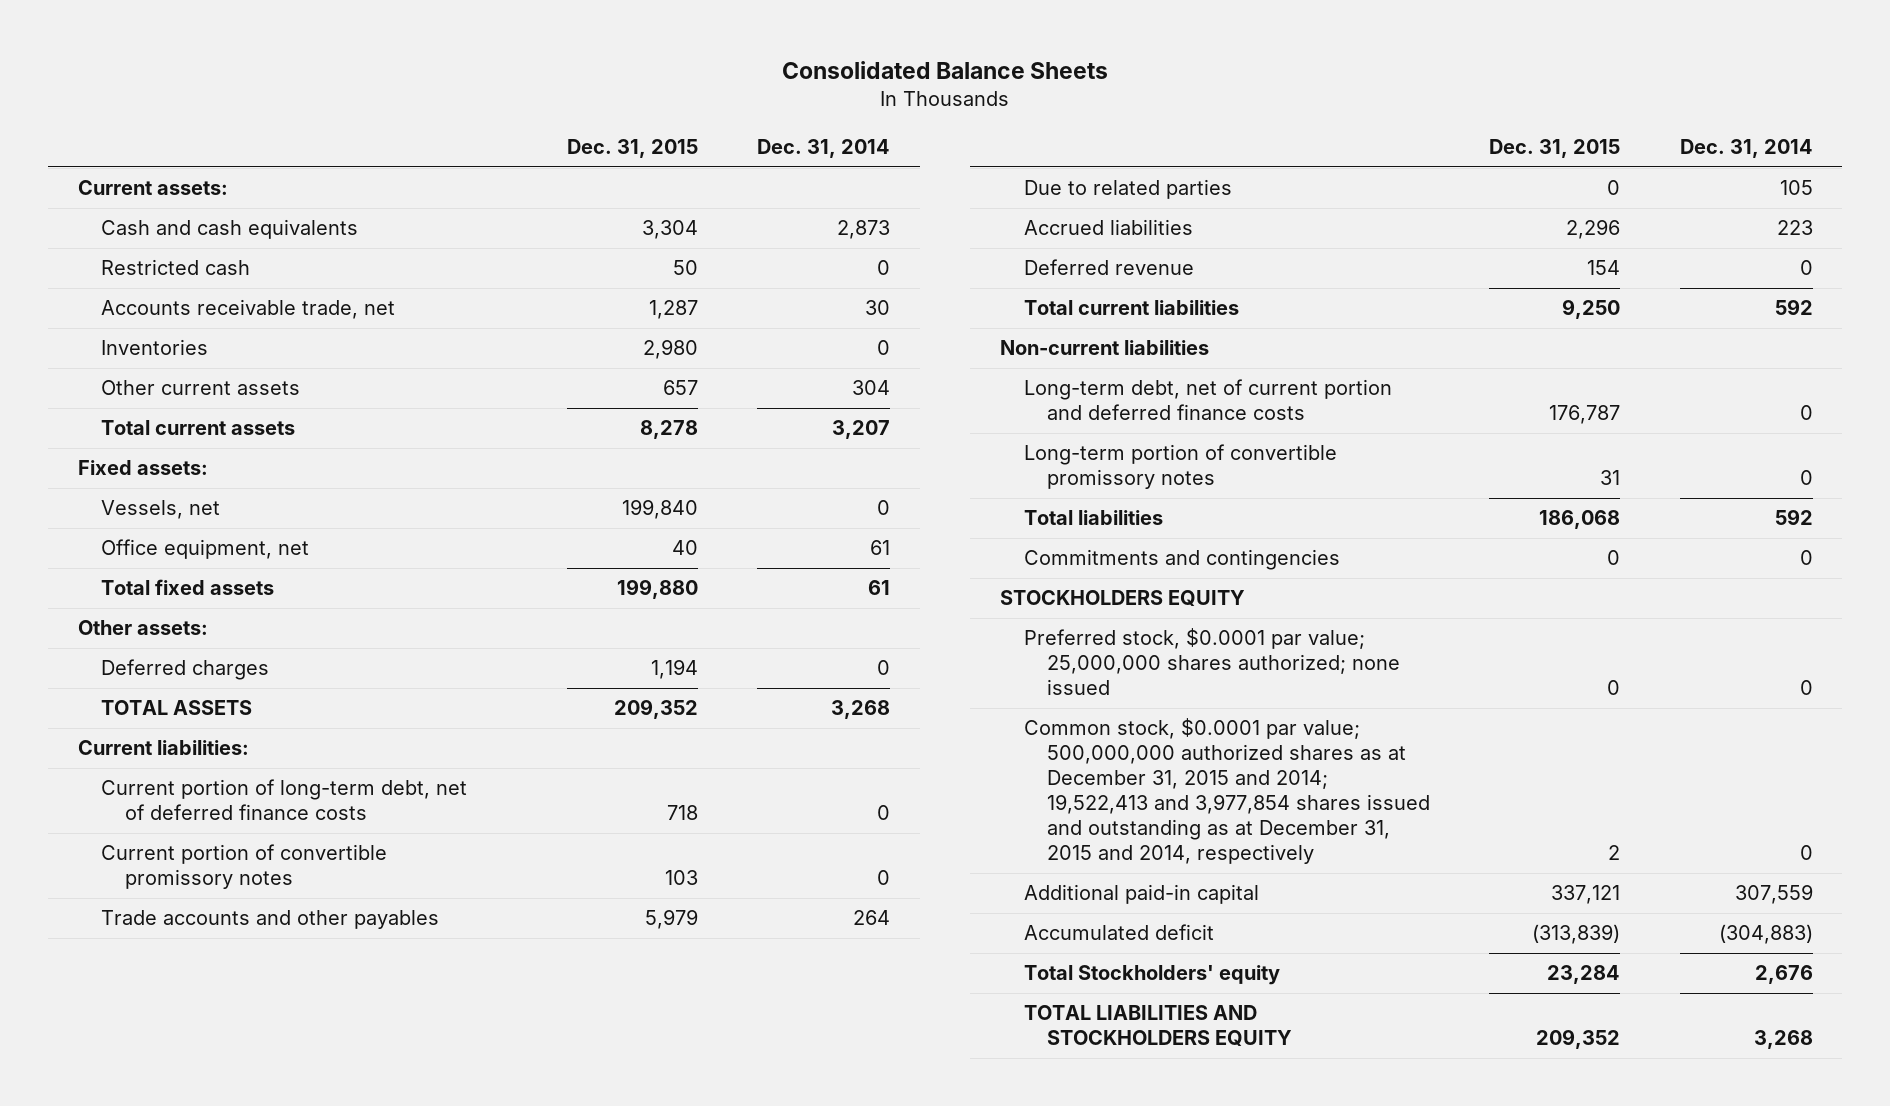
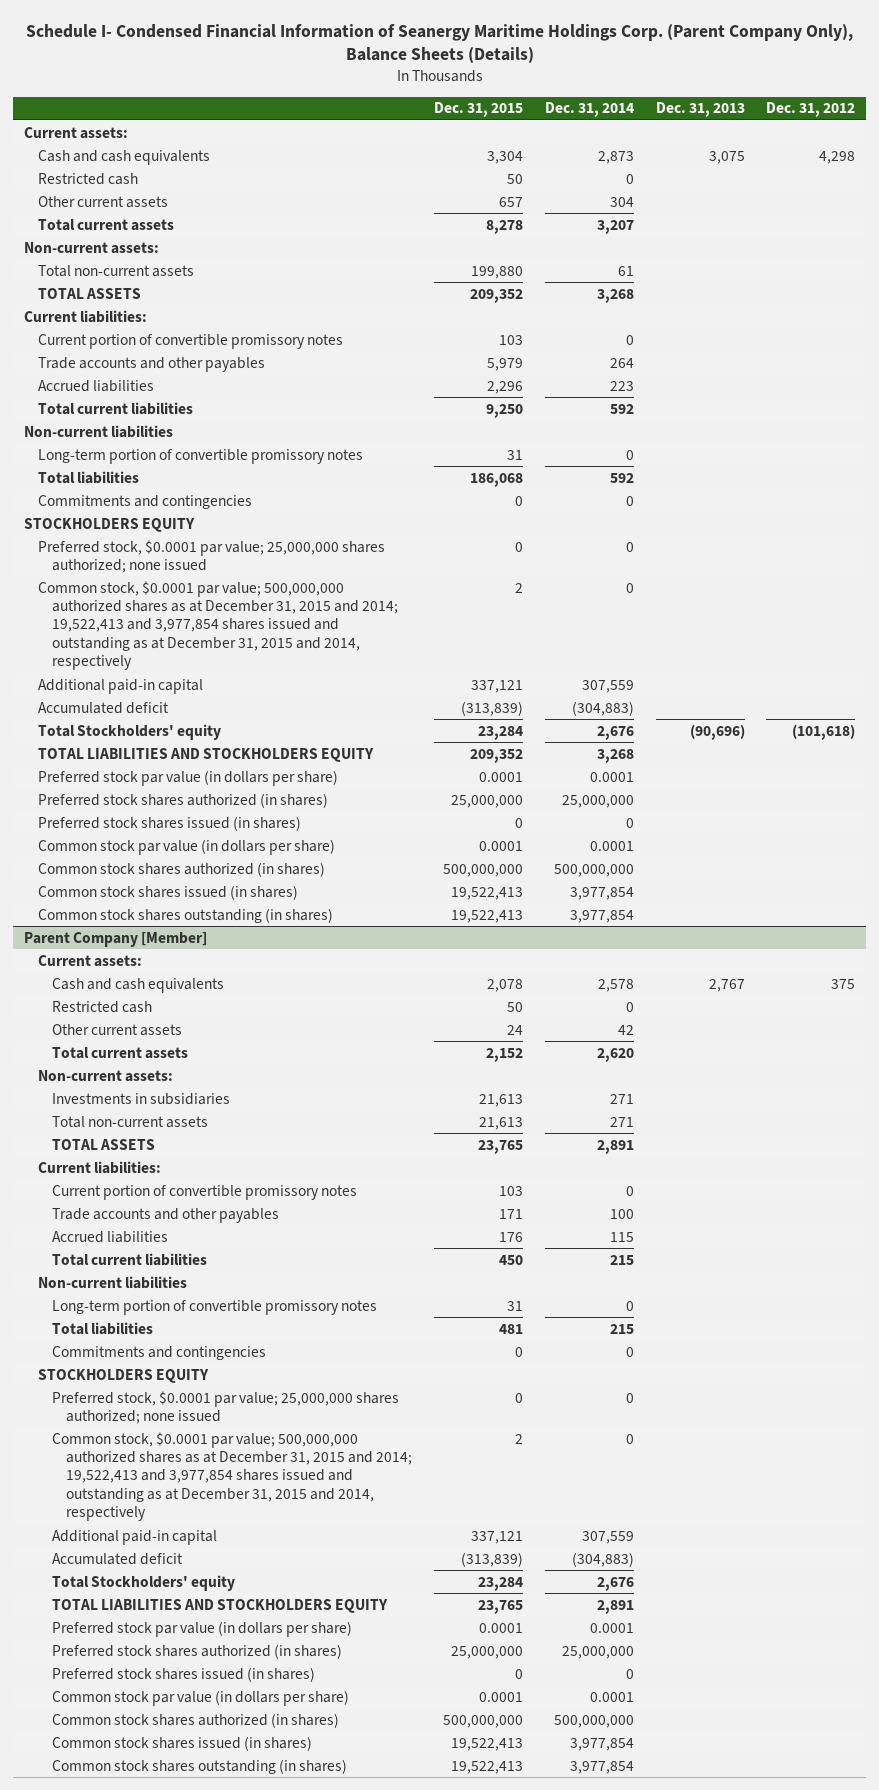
[782,61,1109,80] Consolidated Balance Sheets -> [25,23,853,64] Schedule I- Condensed Financial Information of Seanergy Maritime Holdings Corp. (Parent Company Only), Balance Sheets (Details)
none -> [655,102,745,118] Dec. 31, 2013
none -> [766,102,856,118] Dec. 31, 2012
[101,299,396,320] Accounts receivable trade, net -> none
[101,339,209,356] Inventories -> none
[77,460,208,476] Fixed assets: -> none
[101,500,221,520] Vessels, net -> none
[101,539,310,560] Office equipment, net -> none
[77,620,208,636] Other assets: -> none
[101,659,270,681] Deferred charges -> none
none -> [23,241,159,254] Non-current assets:
[101,579,275,596] Total fixed assets -> [37,264,194,277] Total non-current assets
[101,779,468,821] Current portion of long-term debt, net of deferred finance costs -> none
[1023,179,1232,200] Due to related parties -> none
[1023,259,1194,276] Deferred revenue -> none
[1023,379,1392,421] Long-term debt, net of current portion and deferred finance costs -> none
none -> [37,769,338,786] Preferred stock par value (in dollars per share)
none -> [37,792,328,808] Preferred stock shares authorized (in shares)
none -> [37,815,301,831] Preferred stock shares issued (in shares)
none -> [37,838,335,855] Common stock par value (in dollars per share)
none -> [37,861,325,877] Common stock shares authorized (in shares)
none -> [37,884,298,900] Common stock shares issued (in shares)
none -> [37,907,333,923] Common stock shares outstanding (in shares)
none -> [23,931,207,947] Parent Company [Member]
none -> [37,954,142,967] Current assets:
none -> [51,977,224,993] Cash and cash equivalents
none -> [51,1000,152,1013] Restricted cash
none -> [51,1023,182,1036] Other current assets
none -> [51,1046,188,1059] Total current assets
none -> [37,1069,173,1082] Non-current assets:
none -> [51,1092,230,1105] Investments in subsidiaries
none -> [51,1115,208,1128] Total non-current assets
none -> [51,1138,155,1150] TOTAL ASSETS
none -> [37,1160,161,1174] Current liabilities:
none -> [51,1184,357,1200] Current portion of convertible promissory notes
none -> [51,1207,279,1223] Trade accounts and other payables
none -> [51,1230,168,1243] Accrued liabilities
none -> [51,1252,207,1266] Total current liabilities
none -> [37,1275,187,1289] Non-current liabilities
none -> [51,1299,377,1315] Long-term portion of convertible promissory notes
none -> [51,1321,153,1335] Total liabilities
none -> [51,1345,266,1360] Commitments and contingencies
none -> [37,1368,209,1383] STOCKHOLDERS EQUITY
none -> [51,1390,399,1424] Preferred stock, $0.0001 par value; 25,000,000 shares authorized; none issued
none -> [51,1431,413,1522] Common stock, $0.0001 par value; 500,000,000 authorized shares as at December 31, 2015 and 2014; 19,522,413 and 3,977,854 shares issued and outstanding as at December 31, 2015 and 2014, respectively
none -> [51,1529,217,1545] Additional paid-in capital
none -> [51,1552,183,1565] Accumulated deficit
none -> [51,1574,235,1591] Total Stockholders' equity
none -> [51,1598,388,1613] TOTAL LIABILITIES AND STOCKHOLDERS EQUITY
none -> [51,1620,352,1637] Preferred stock par value (in dollars per share)
none -> [51,1643,342,1659] Preferred stock shares authorized (in shares)
none -> [51,1666,315,1682] Preferred stock shares issued (in shares)
none -> [51,1689,349,1706] Common stock par value (in dollars per share)
none -> [51,1712,339,1728] Common stock shares authorized (in shares)
none -> [51,1735,312,1751] Common stock shares issued (in shares)
none -> [51,1758,347,1774] Common stock shares outstanding (in shares)

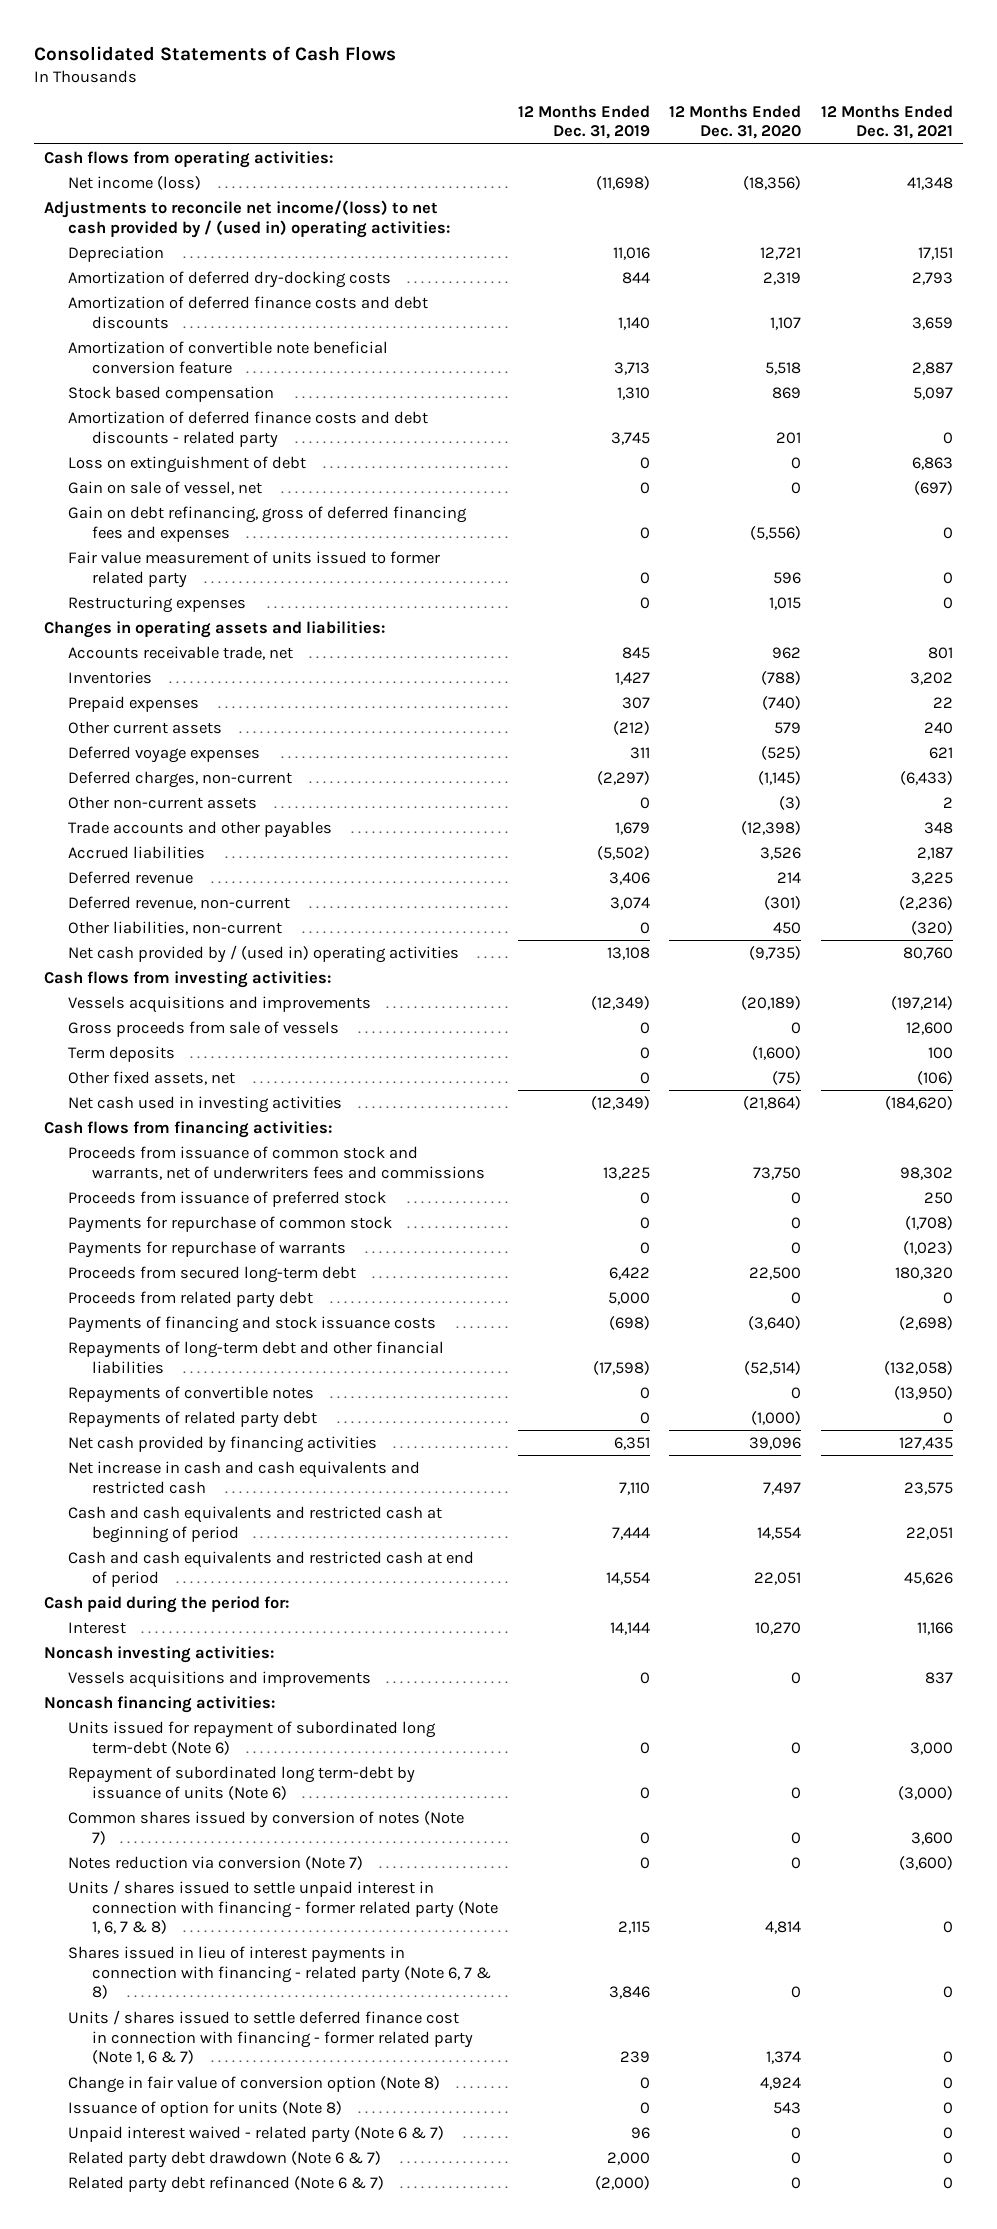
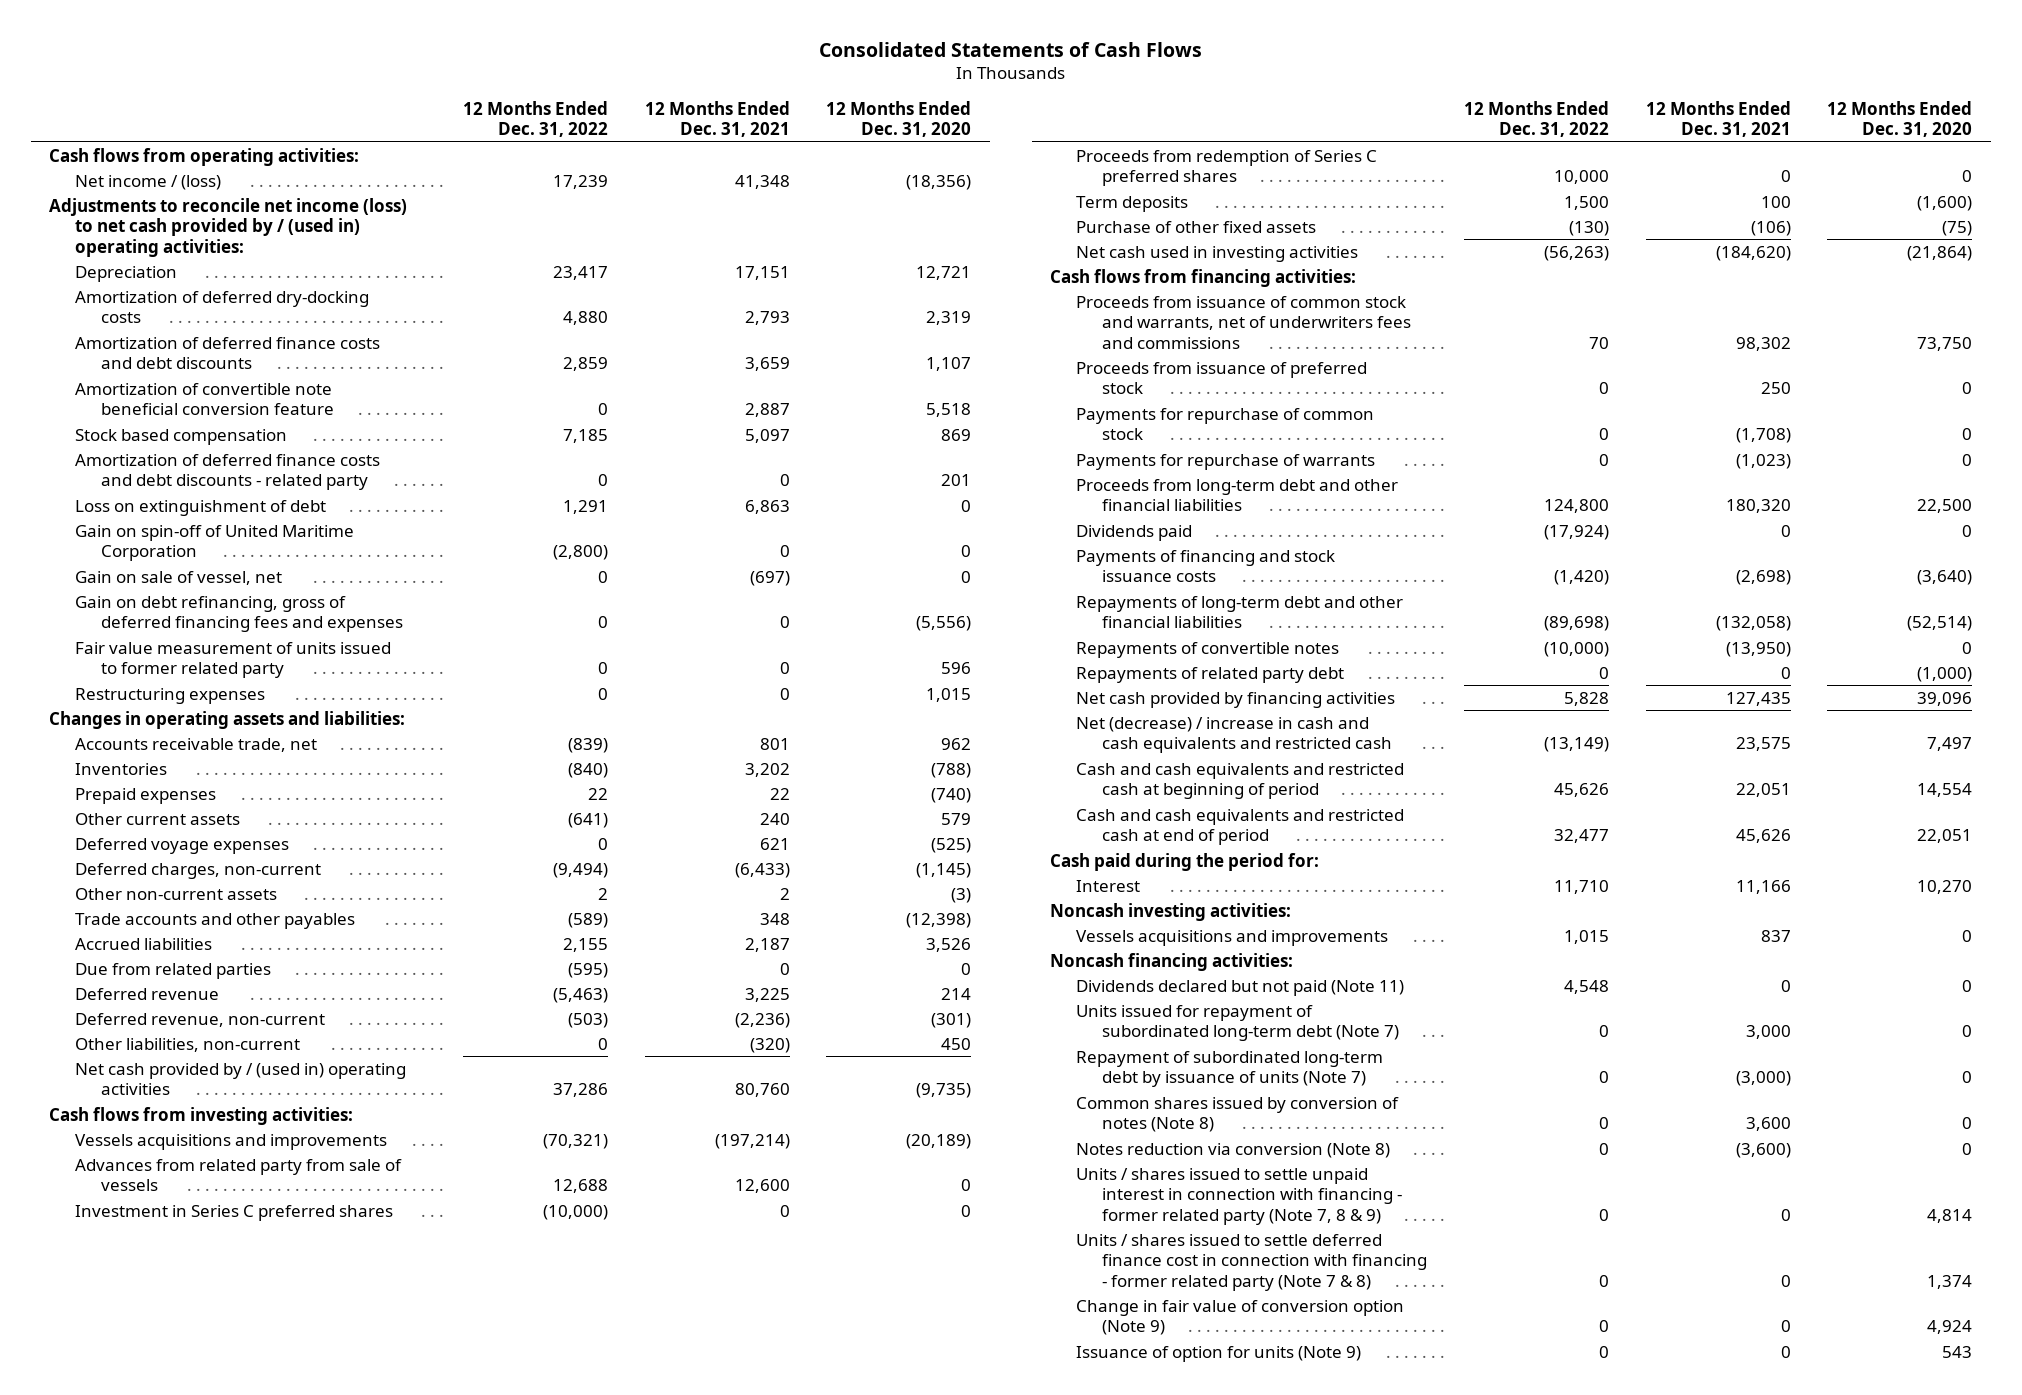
[517,104,650,140] 12 Months Ended Dec. 31, 2019 -> none
none -> [462,100,608,138] 12 Months Ended Dec. 31, 2022
[68,175,202,190] Net income (loss) -> [74,174,221,190] Net income / (loss)
[44,199,451,238] Adjustments to reconcile net income/(loss) to net cash provided by / (used in) operating activities: -> [49,197,408,258] Adjustments to reconcile net income (loss) to net cash provided by / (used in) operating activities:
none -> [74,524,354,562] Gain on spin-off of United Maritime Corporation
none -> [74,962,271,979] Due from related parties
[68,1020,340,1037] Gross proceeds from sale of vessels -> [74,1158,402,1192] Advances from related party from sale of vessels
none -> [74,1204,393,1221] Investment in Series C preferred shares
none -> [1076,149,1378,187] Proceeds from redemption of Series C preferred shares
[68,1070,236,1085] Other fixed assets, net -> [1076,220,1317,233] Purchase of other fixed assets
[68,1290,314,1308] Proceeds from related party debt -> none
[68,1265,357,1283] Proceeds from secured long-term debt -> [1076,478,1399,512] Proceeds from long-term debt and other financial liabilities
none -> [1076,524,1193,541] Dividends paid
[68,1460,421,1494] Net increase in cash and cash equivalents and restricted cash -> [1076,716,1392,754] Net (decrease) / increase in cash and cash equivalents and restricted cash
[68,1945,492,2000] Shares issued in lieu of interest payments in connection with financing - related party (Note 6, 7 & 8) -> none
[68,2125,445,2143] Unpaid interest waived - related party (Note 6 & 7) -> none
[68,2150,382,2168] Related party debt drawdown (Note 6 & 7) -> none
[68,2175,385,2193] Related party debt refinanced (Note 6 & 7) -> none
none -> [1076,979,1405,996] Dividends declared but not paid (Note 11)
[68,1720,437,1755] Units issued for repayment of subordinated long term-debt (Note 6) -> [1076,1004,1399,1042] Units issued for repayment of subordinated long-term debt (Note 7)
[68,1765,416,1800] Repayment of subordinated long term-debt by issuance of units (Note 6) -> [1076,1050,1384,1088] Repayment of subordinated long-term debt by issuance of units (Note 7)
[68,1810,465,1845] Common shares issued by conversion of notes (Note 7) -> [1076,1096,1400,1133] Common shares issued by conversion of notes (Note 8)
[68,1855,364,1870] Notes reduction via conversion (Note 7) -> [1076,1142,1391,1158] Notes reduction via conversion (Note 8)
[68,1879,499,1935] Units / shares issued to settle unpaid interest in connection with financing - former related party (Note 1, 6, 7 & 8) -> [1076,1167,1402,1226] Units / shares issued to settle unpaid interest in connection with financing - former related party (Note 7, 8 & 9)
[68,2009,474,2065] Units / shares issued to settle deferred finance cost in connection with financing - former related party (Note 1, 6 & 7) -> [1076,1233,1427,1292] Units / shares issued to settle deferred finance cost in connection with financing - former related party (Note 7 & 8)
[68,2075,441,2093] Change in fair value of conversion option (Note 8) -> [1076,1299,1405,1336] Change in fair value of conversion option (Note 9)
[68,2100,343,2117] Issuance of option for units (Note 8) -> [1076,1345,1362,1362] Issuance of option for units (Note 9)

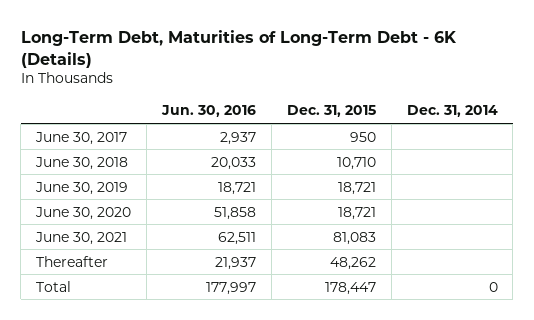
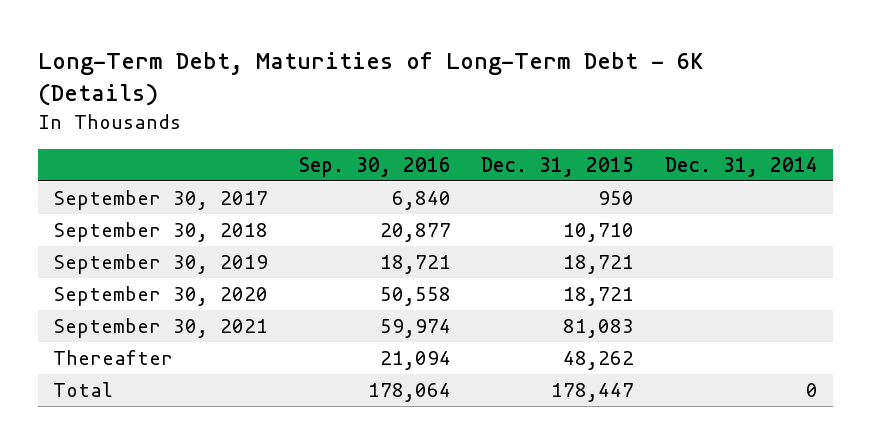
[161,105,257,118] Jun. 30, 2016 -> none
none -> [298,156,451,177] Sep. 30, 2016
[35,131,128,145] June 30, 2017 -> [53,190,269,211] September 30, 2017
[35,156,129,170] June 30, 2018 -> [53,222,269,243] September 30, 2018
[35,181,129,195] June 30, 2019 -> [53,254,269,275] September 30, 2019
[35,206,132,220] June 30, 2020 -> [53,286,269,307] September 30, 2020
[35,231,128,245] June 30, 2021 -> [53,318,269,339] September 30, 2021

